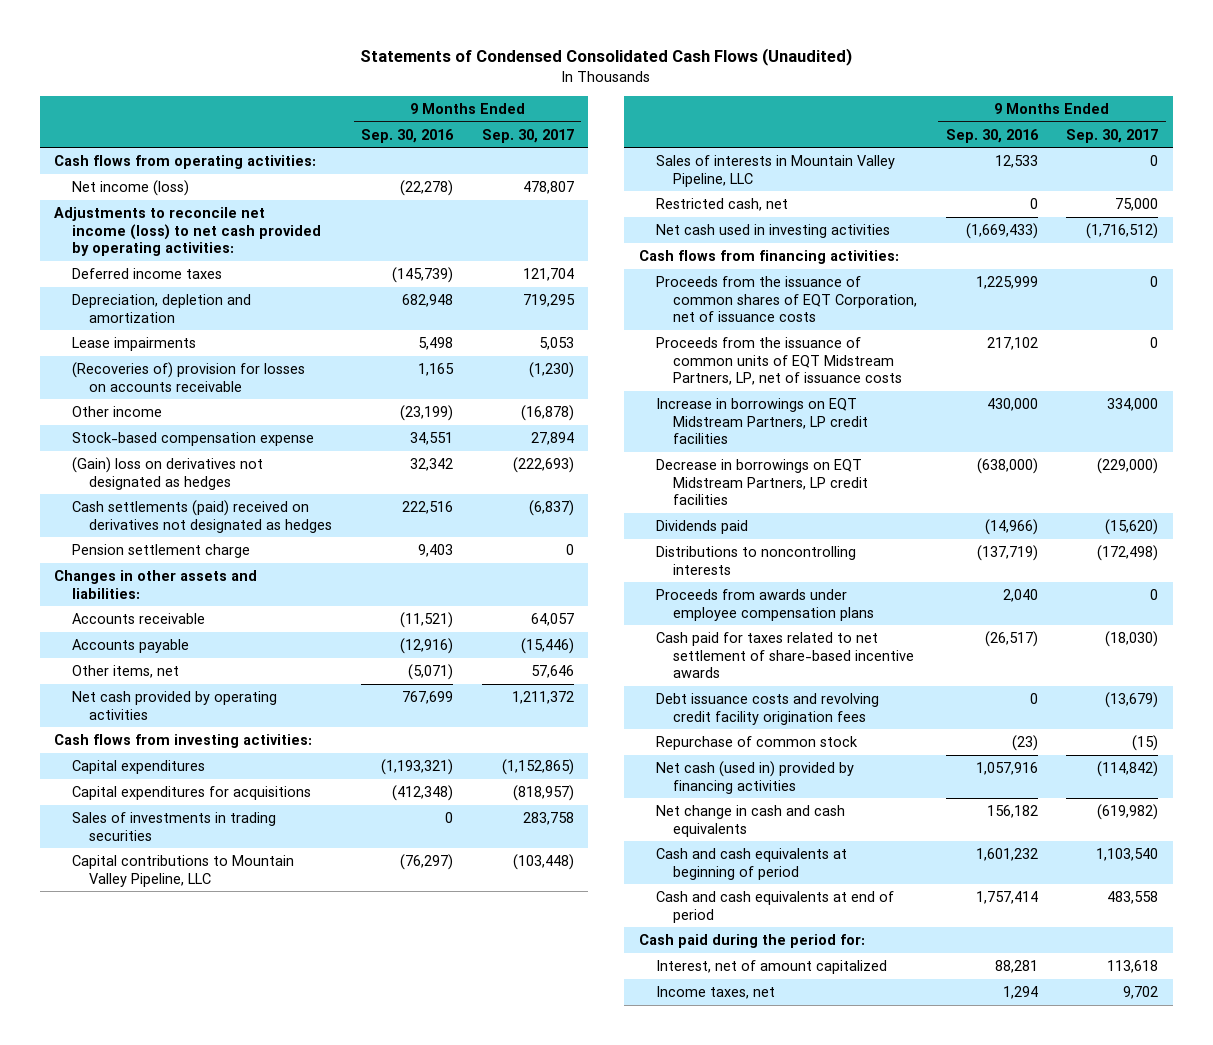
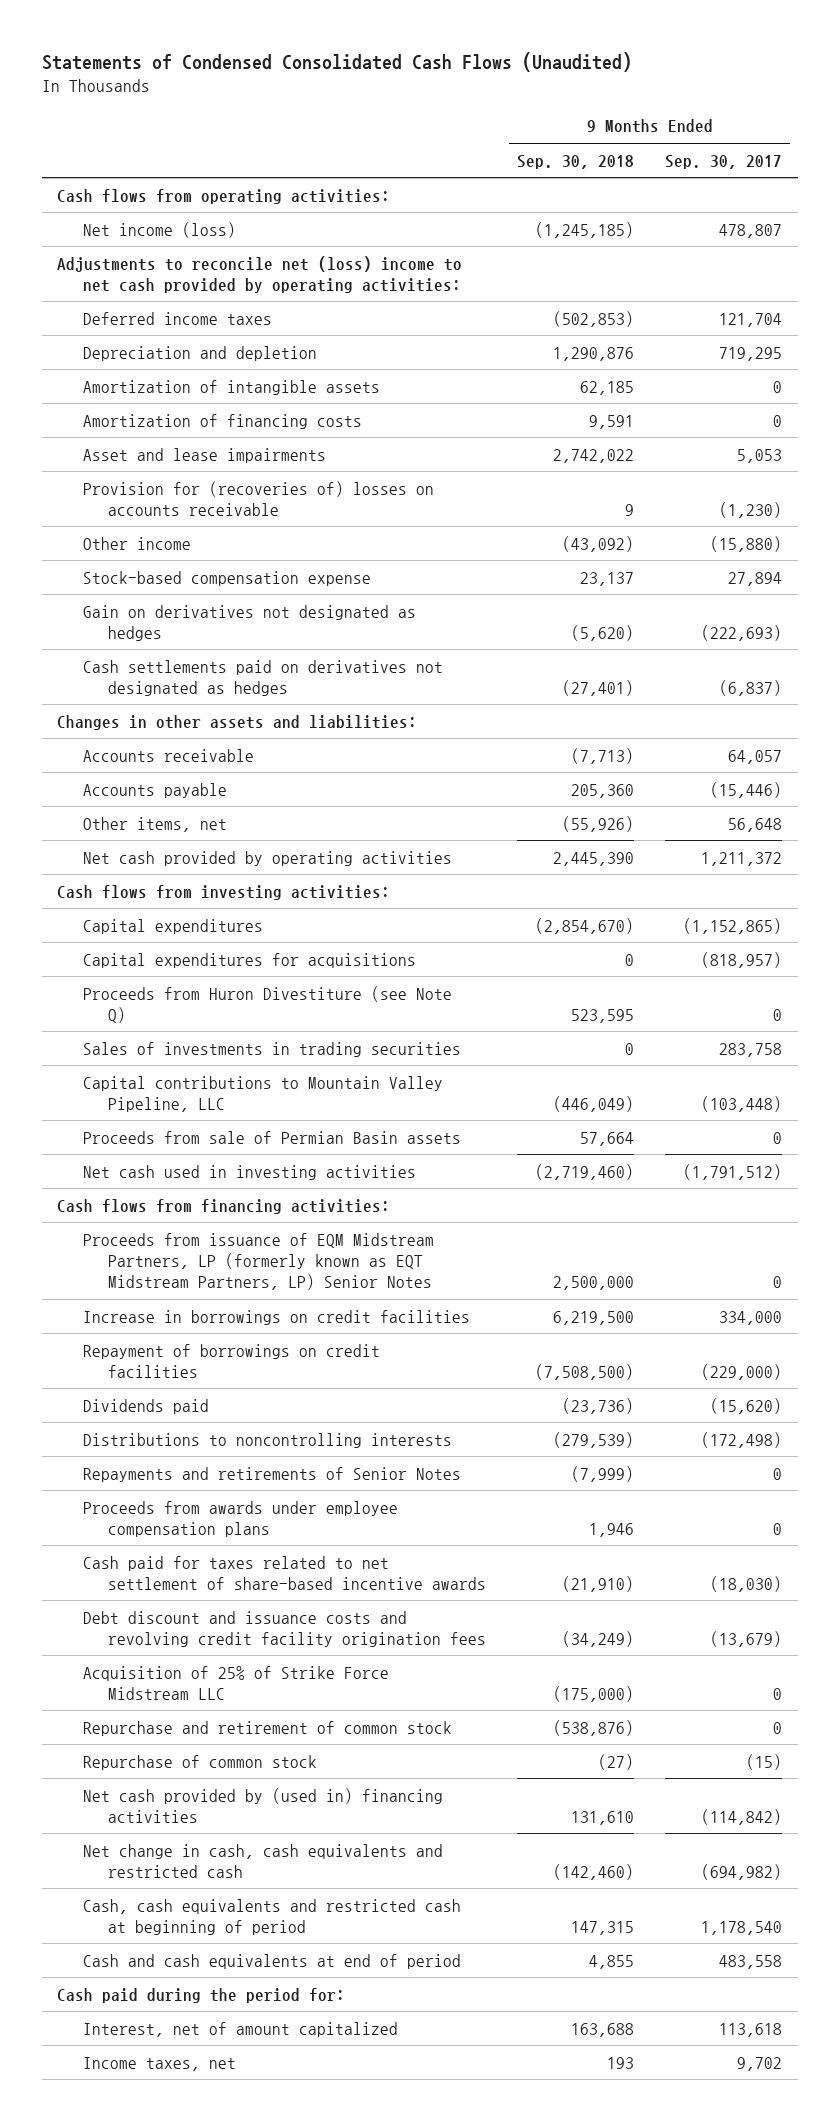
[361,128,455,143] Sep. 30, 2016 -> none
none -> [517,154,635,169] Sep. 30, 2018
[54,206,321,257] Adjustments to reconcile net income (loss) to net cash provided by operating activities: -> [57,255,463,293] Adjustments to reconcile net (loss) income to net cash provided by operating activities:
[71,293,251,323] Depreciation, depletion and amortization -> [82,345,317,361] Depreciation and depletion
none -> [82,379,380,395] Amortization of intangible assets
none -> [82,413,362,429] Amortization of financing costs
[71,336,196,351] Lease impairments -> [82,447,326,463] Asset and lease impairments
[71,361,305,392] (Recoveries of) provision for losses on accounts receivable -> [82,480,434,516] Provision for (recoveries of) losses on accounts receivable
[521,404,575,421] (16,878) -> [710,535,783,552] (15,880)
[71,543,250,558] Pension settlement charge -> none
[71,456,263,490] (Gain) loss on derivatives not designated as hedges -> [82,604,416,641] Gain on derivatives not designated as hedges
[71,499,332,533] Cash settlements (paid) received on derivatives not designated as hedges -> [82,659,443,696] Cash settlements paid on derivatives not designated as hedges
[531,664,575,678] 57,646 -> [728,817,783,832] 56,648
none -> [82,985,452,1023] Proceeds from Huron Divestiture (see Note Q)
[655,154,895,187] Sales of interests in Mountain Valley Pipeline, LLC -> none
[655,197,788,211] Restricted cash, net -> none
none -> [82,1130,461,1144] Proceeds from sale of Permian Basin assets
[1086,222,1159,239] (1,716,512) -> [683,1163,783,1180] (1,791,512)
[655,275,917,323] Proceeds from the issuance of common shares of EQT Corporation, net of issuance costs -> none
[655,336,902,386] Proceeds from the issuance of common units of EQT Midstream Partners, LP, net of issuance costs -> none
none -> [82,1232,434,1290] Proceeds from issuance of EQM Midstream Partners, LP (formerly known as EQT Midstream Partners, LP) Senior Notes
[655,397,868,445] Increase in borrowings on EQT Midstream Partners, LP credit facilities -> [82,1309,470,1325] Increase in borrowings on credit facilities
[655,458,868,506] Decrease in borrowings on EQT Midstream Partners, LP credit facilities -> [82,1343,380,1378] Repayment of borrowings on credit facilities
none -> [82,1466,461,1482] Repayments and retirements of Senior Notes
[655,692,879,725] Debt issuance costs and revolving credit facility origination fees -> [82,1610,486,1647] Debt discount and issuance costs and revolving credit facility origination fees
none -> [82,1665,389,1700] Acquisition of 25% of Strike Force Midstream LLC
none -> [82,1720,452,1736] Repurchase and retirement of common stock
[655,760,854,794] Net cash (used in) provided by financing activities -> [82,1787,443,1823] Net cash provided by (used in) financing activities
[655,804,845,837] Net change in cash and cash equivalents -> [82,1843,443,1878] Net change in cash, cash equivalents and restricted cash
[1097,803,1159,820] (619,982) -> [701,1863,783,1880] (694,982)
[655,847,847,880] Cash and cash equivalents at beginning of period -> [82,1898,461,1935] Cash, cash equivalents and restricted cash at beginning of period
[1096,847,1159,861] 1,103,540 -> [701,1920,783,1935] 1,178,540

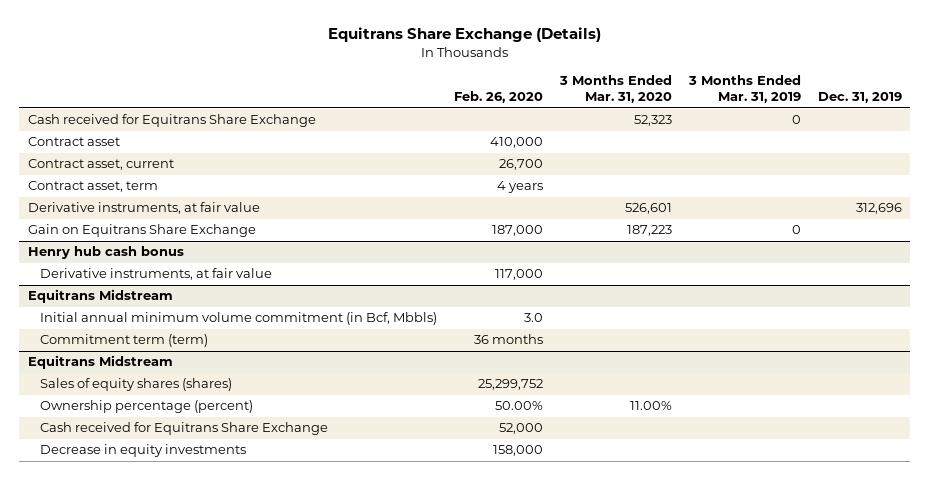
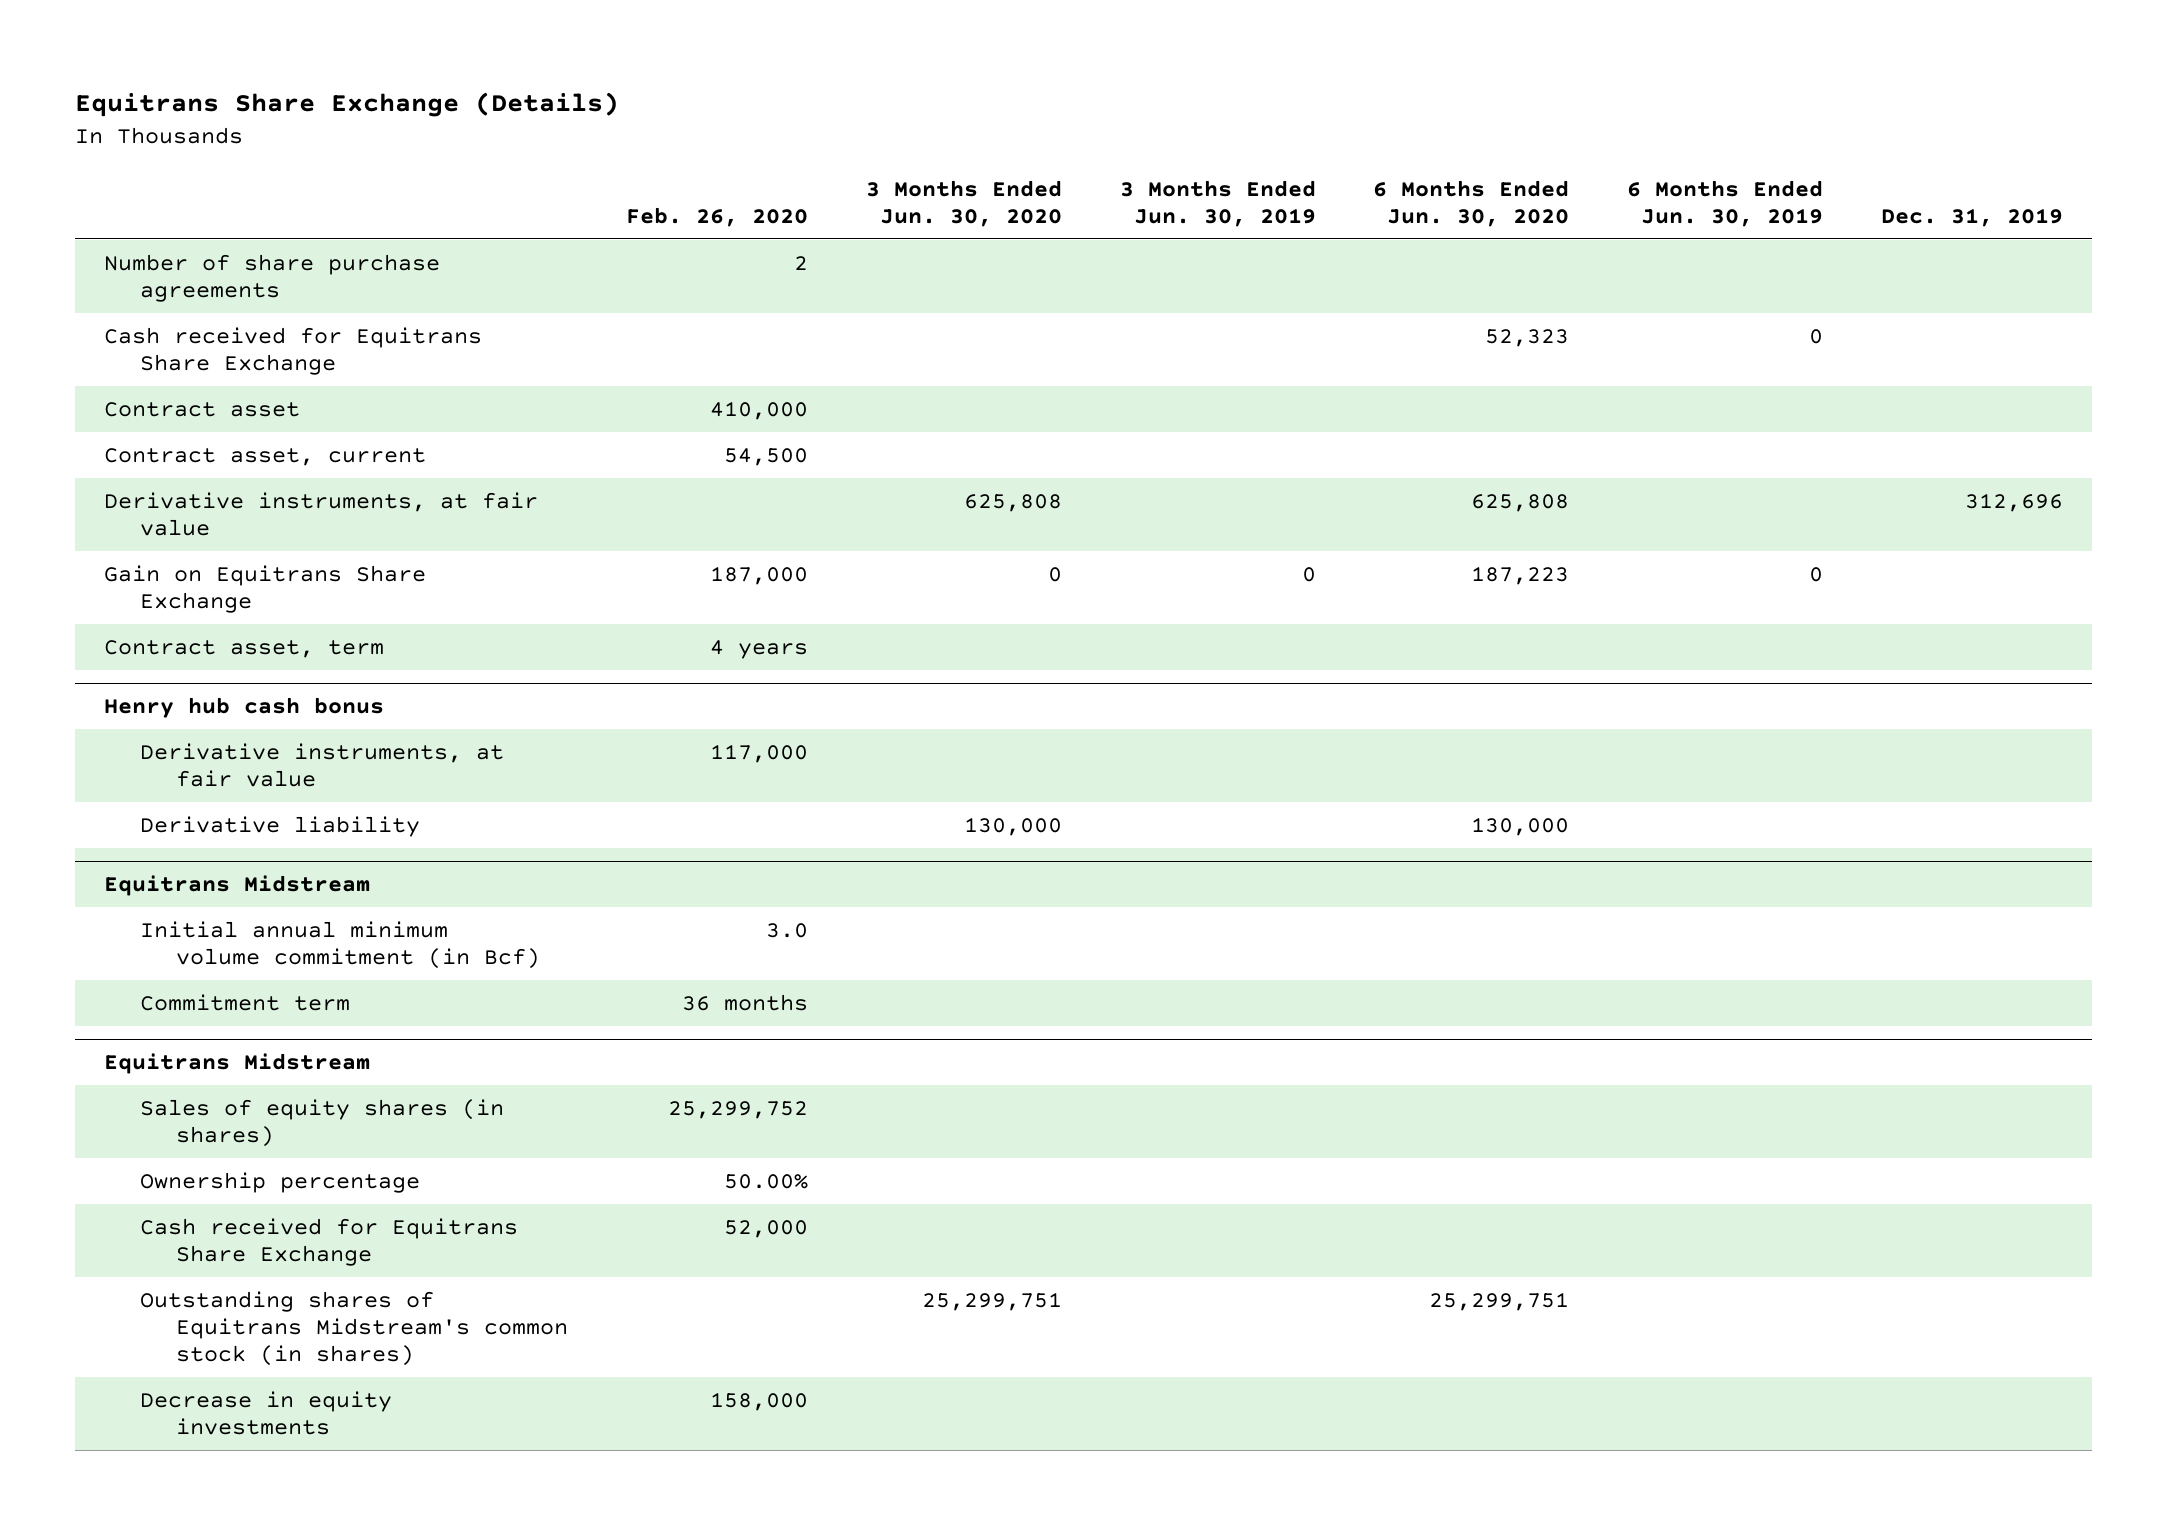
[559,75,673,104] 3 Months Ended Mar. 31, 2020 -> none
[688,75,802,104] 3 Months Ended Mar. 31, 2019 -> none
none -> [865,179,1062,228] 3 Months Ended Jun. 30, 2020
none -> [1119,179,1316,228] 3 Months Ended Jun. 30, 2019
none -> [1373,179,1570,228] 6 Months Ended Jun. 30, 2020
none -> [1627,179,1824,228] 6 Months Ended Jun. 30, 2019
none -> [103,253,440,302] Number of share purchase agreements
[499,159,544,171] 26,700 -> [724,447,809,466] 54,500
[27,181,158,193] Contract asset, term -> [103,639,384,658] Contract asset, term
none -> [140,815,421,837] Derivative liability
[40,312,438,326] Initial annual minimum volume commitment (in Bcf, Mbbls) -> [140,920,541,969] Initial annual minimum volume commitment (in Bcf)
[40,334,209,348] Commitment term (term) -> [140,993,351,1011] Commitment term
[40,378,233,392] Sales of equity shares (shares) -> [140,1098,505,1147] Sales of equity shares (in shares)
[40,400,254,414] Ownership percentage (percent) -> [140,1171,421,1193] Ownership percentage
none -> [140,1290,569,1366] Outstanding shares of Equitrans Midstream's common stock (in shares)

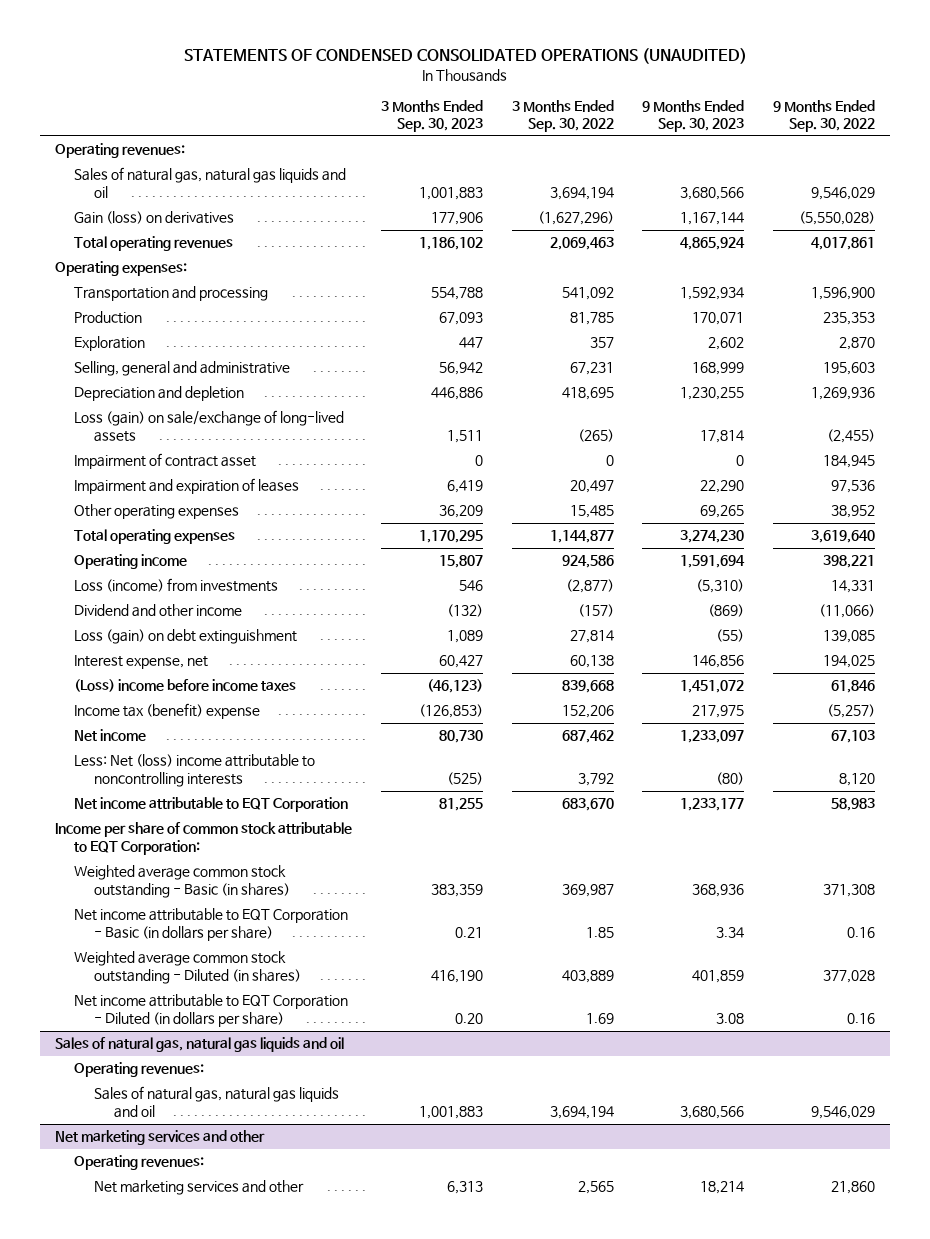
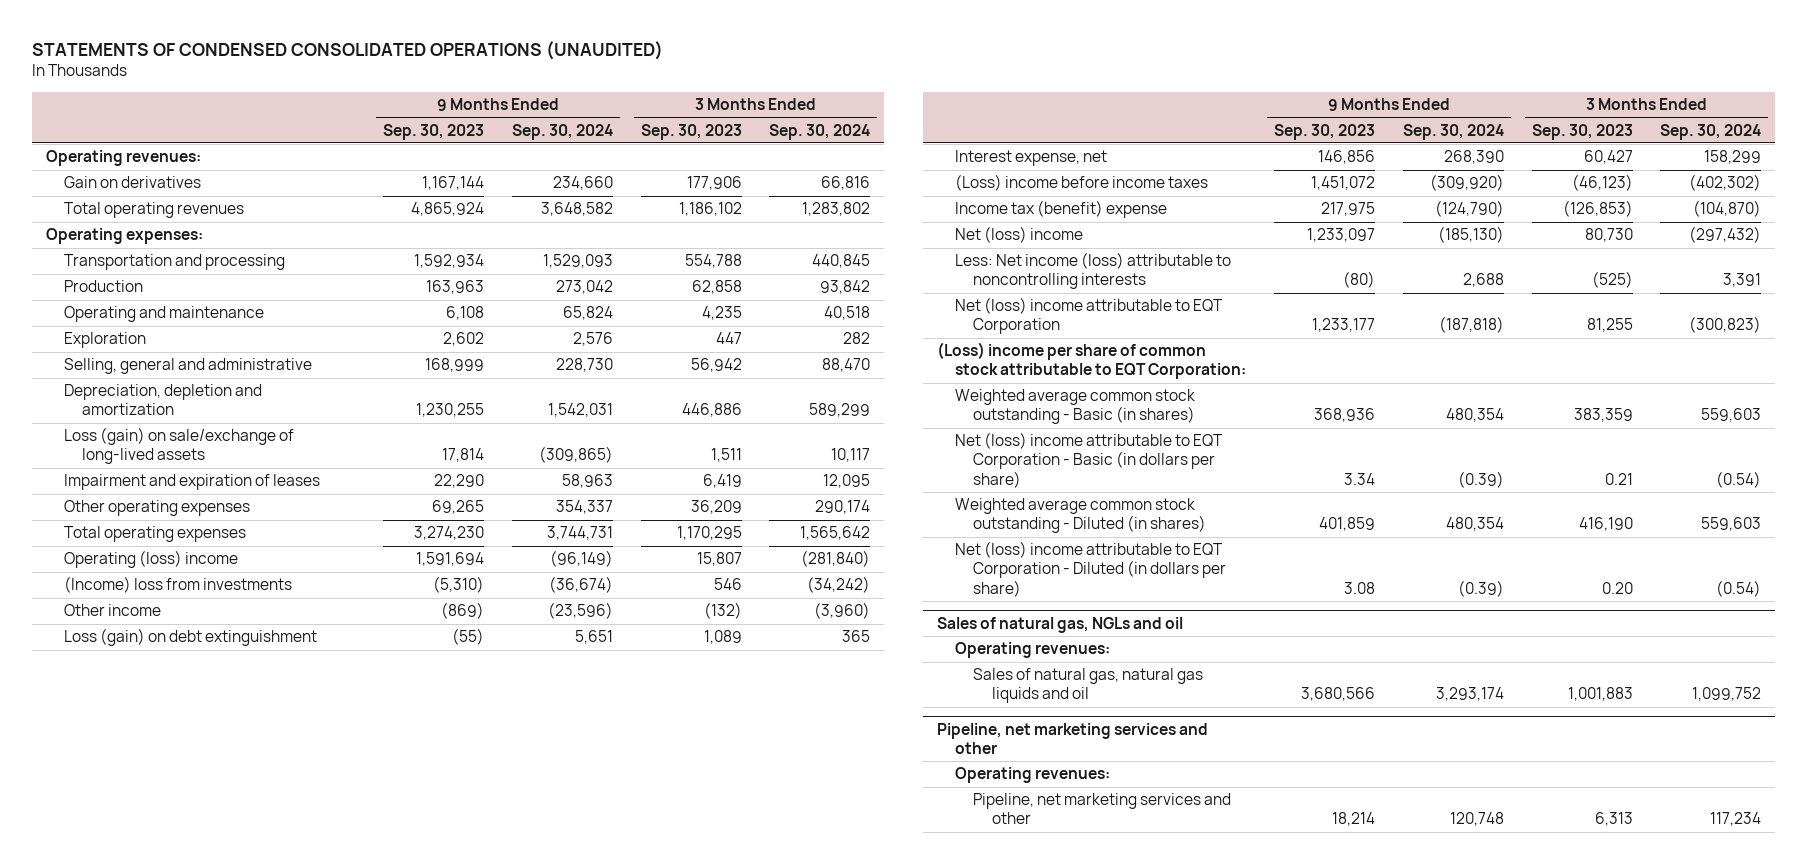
[511,99,614,133] 3 Months Ended Sep. 30, 2022 -> none
[773,99,876,133] 9 Months Ended Sep. 30, 2022 -> none
none -> [511,123,613,140] Sep. 30, 2024
none -> [769,123,871,140] Sep. 30, 2024
[74,167,347,198] Sales of natural gas, natural gas liquids and oil -> none
[74,211,235,225] Gain (loss) on derivatives -> [64,176,202,189] Gain on derivatives
[438,312,483,326] 67,093 -> [691,280,742,295] 62,858
[692,312,745,326] 170,071 -> [425,280,484,295] 163,963
none -> [64,306,265,323] Operating and maintenance
[74,386,245,402] Depreciation and depletion -> [64,384,263,416] Depreciation, depletion and amortization
[74,453,257,470] Impairment of contract asset -> none
[74,554,188,570] Operating income -> [64,550,239,569] Operating (loss) income
[74,578,279,593] Loss (income) from investments -> [64,576,293,594] (Income) loss from investments
[74,604,243,618] Dividend and other income -> [64,604,162,617] Other income
[74,729,147,742] Net income -> [954,226,1083,244] Net (loss) income
[74,754,316,787] Less: Net (loss) income attributable to noncontrolling interests -> [954,252,1231,290] Less: Net income (loss) attributable to noncontrolling interests
[74,797,349,813] Net income attributable to EQT Corporation -> [954,297,1223,335] Net (loss) income attributable to EQT Corporation
[54,822,352,855] Income per share of common stock attributable to EQT Corporation: -> [936,342,1246,380] (Loss) income per share of common stock attributable to EQT Corporation:
[74,908,349,941] Net income attributable to EQT Corporation - Basic (in dollars per share) -> [954,432,1223,488] Net (loss) income attributable to EQT Corporation - Basic (in dollars per share)
[74,994,349,1027] Net income attributable to EQT Corporation - Diluted (in dollars per share) -> [954,541,1227,597] Net (loss) income attributable to EQT Corporation - Diluted (in dollars per share)
[54,1037,344,1053] Sales of natural gas, natural gas liquids and oil -> [936,616,1183,633] Sales of natural gas, NGLs and oil
[54,1130,265,1146] Net marketing services and other -> [936,722,1208,755] Pipeline, net marketing services and other
[94,1180,305,1196] Net marketing services and other -> [973,793,1232,825] Pipeline, net marketing services and other

